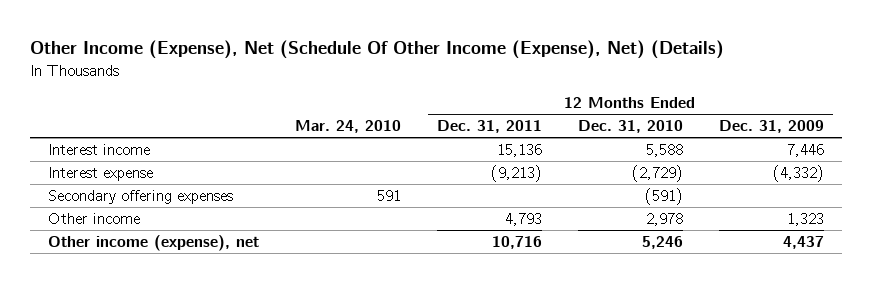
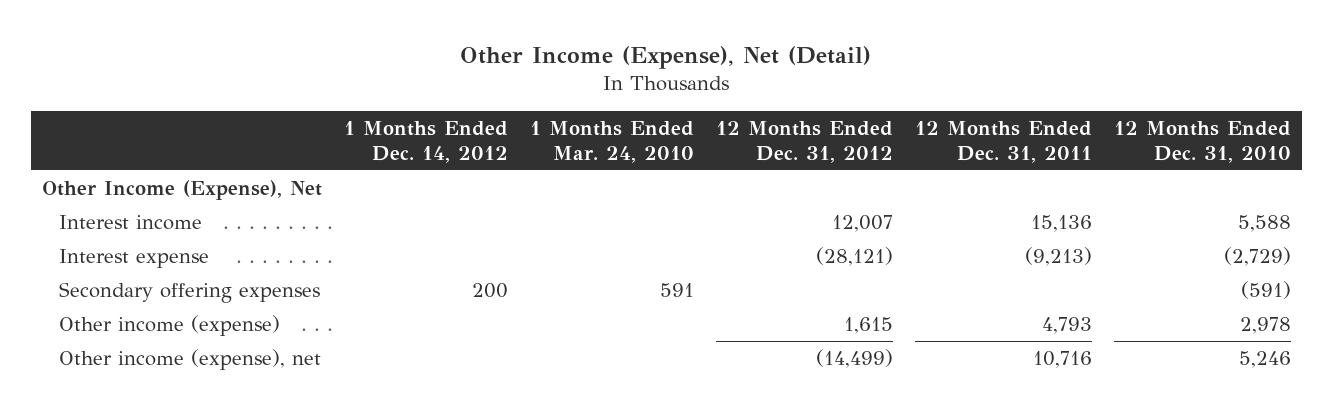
[30,40,725,60] Other Income (Expense), Net (Schedule Of Other Income (Expense), Net) (Details) -> [460,45,872,69] Other Income (Expense), Net (Detail)
[295,119,402,133] Mar. 24, 2010 -> none
[718,119,824,133] Dec. 31, 2009 -> none
none -> [343,121,508,163] 1 Months Ended Dec. 14, 2012
none -> [529,121,694,163] 1 Months Ended Mar. 24, 2010
none -> [715,121,893,163] 12 Months Ended Dec. 31, 2012
none -> [41,180,322,201] Other Income (Expense), Net
[48,212,141,224] Other income -> [59,315,281,337] Other income (expense)

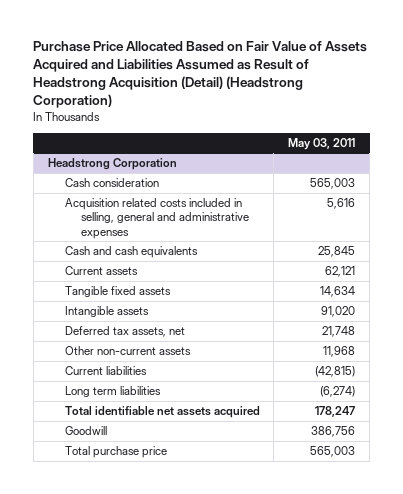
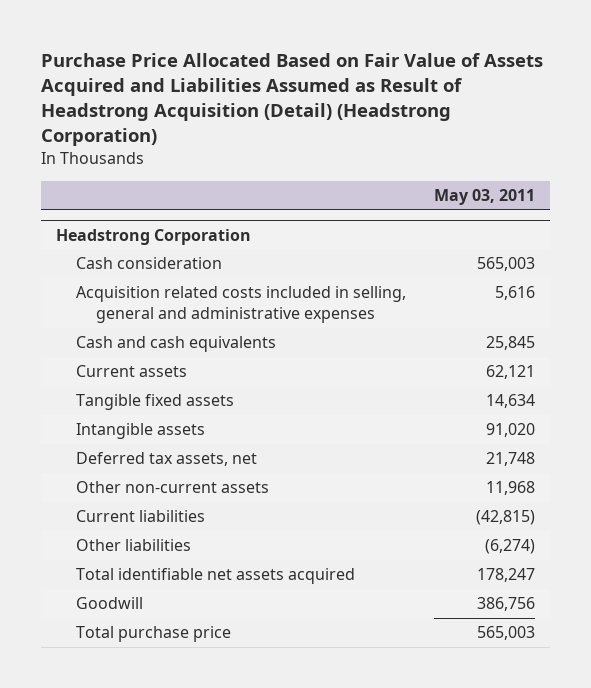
[64,385,161,397] Long term liabilities -> [75,539,191,552] Other liabilities

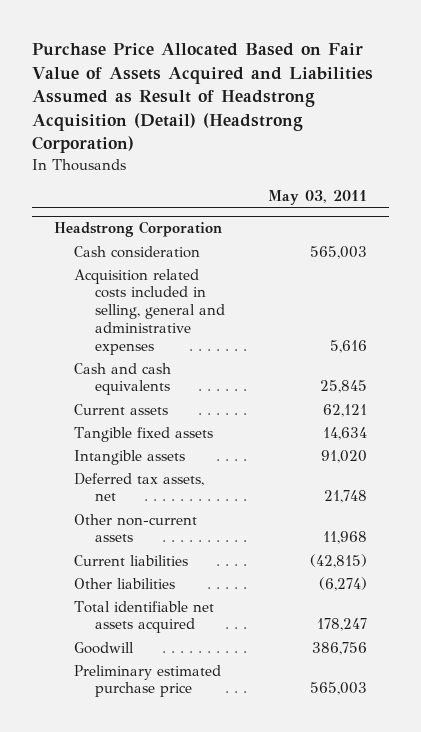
[75,626,231,643] Total purchase price -> [74,664,222,698] Preliminary estimated purchase price

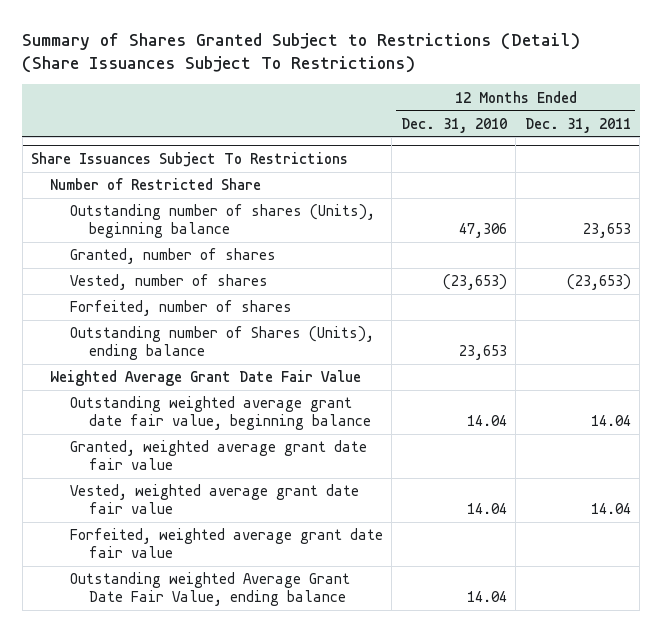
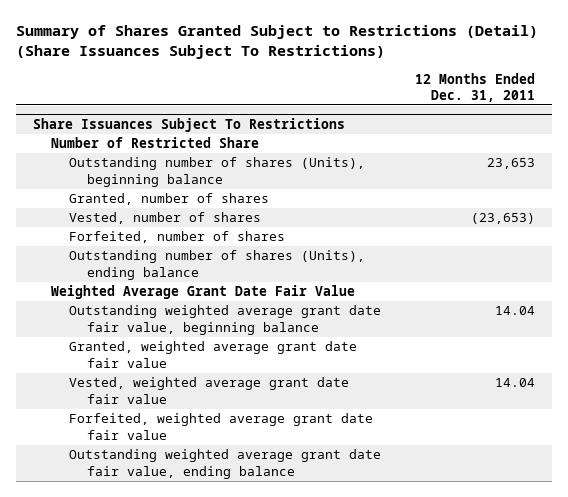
[400,117,507,133] Dec. 31, 2010 -> none
[69,326,374,361] Outstanding number of Shares (Units), ending balance -> [68,250,365,280] Outstanding number of shares (Units), ending balance
[69,572,350,607] Outstanding weighted Average Grant Date Fair Value, ending balance -> [68,449,381,479] Outstanding weighted average grant date fair value, ending balance

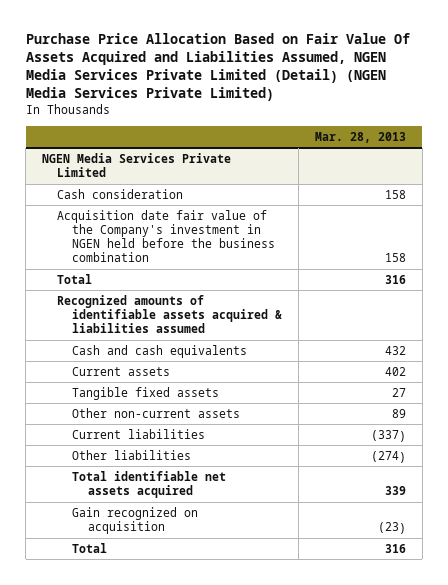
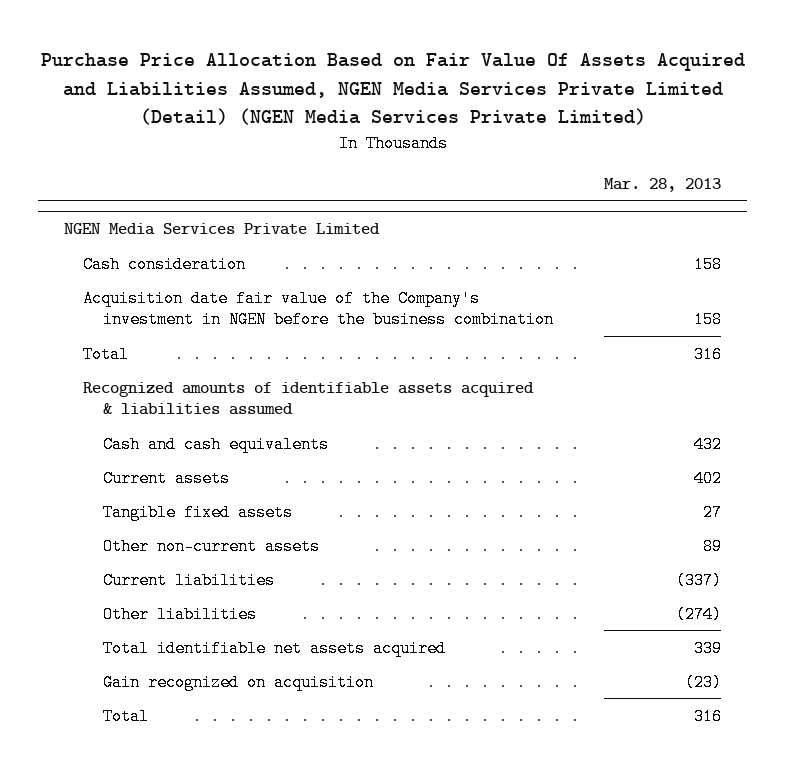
[57,209,276,263] Acquisition date fair value of the Company's investment in NGEN held before the business combination -> [83,289,555,329] Acquisition date fair value of the Company's investment in NGEN before the business combination

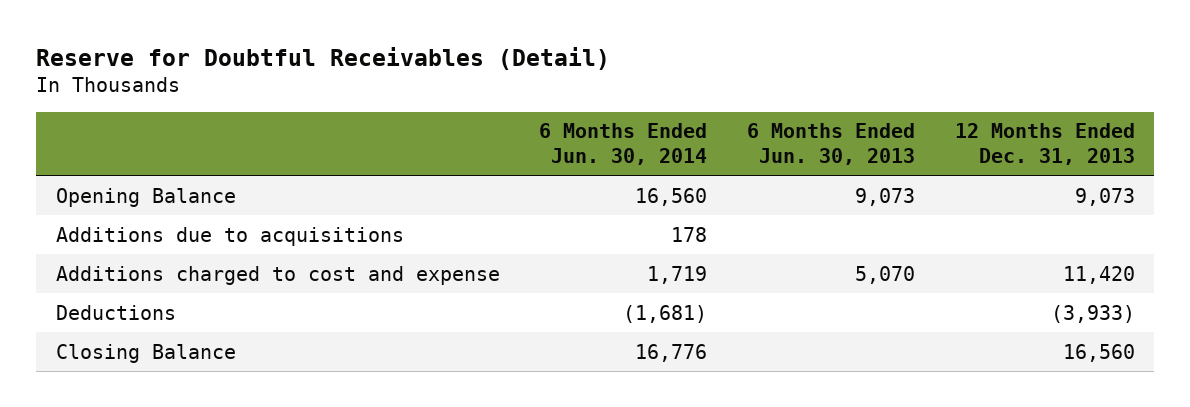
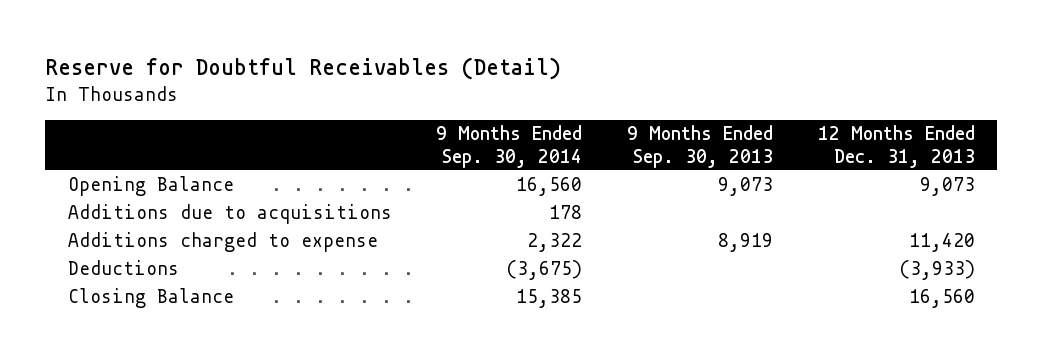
[539,123,708,165] 6 Months Ended Jun. 30, 2014 -> none
[746,123,915,165] 6 Months Ended Jun. 30, 2013 -> none
none -> [436,125,583,168] 9 Months Ended Sep. 30, 2014
none -> [626,125,773,168] 9 Months Ended Sep. 30, 2013
[55,265,500,285] Additions charged to cost and expense -> [67,232,378,253] Additions charged to expense

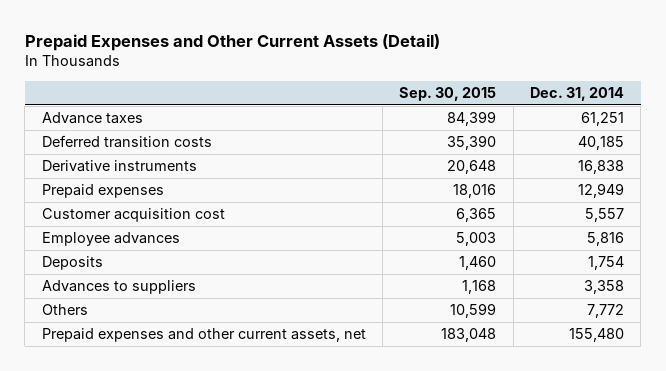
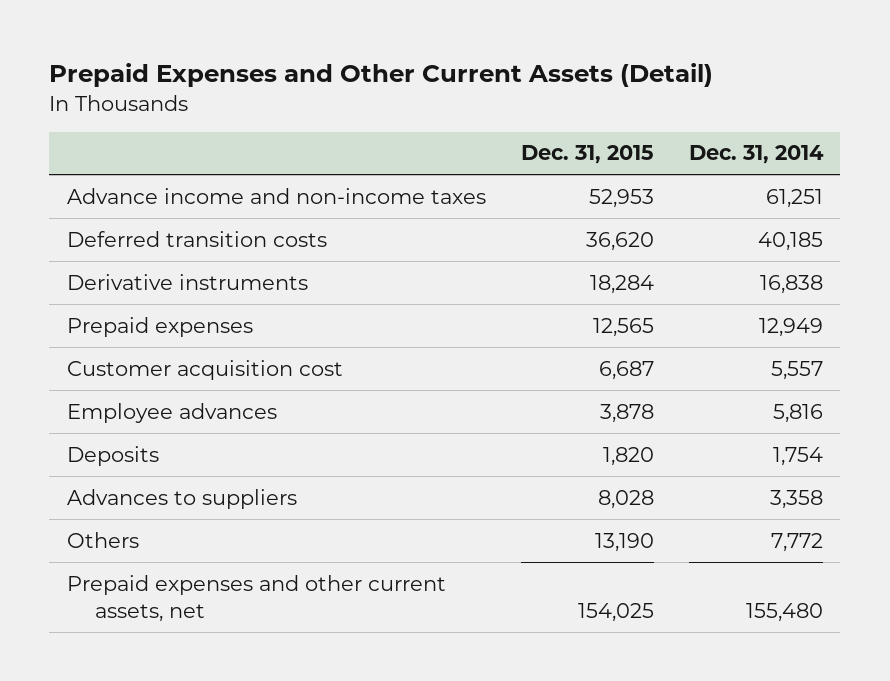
[399,86,497,101] Sep. 30, 2015 -> none
none -> [520,145,654,165] Dec. 31, 2015
[41,112,143,125] Advance taxes -> [66,187,486,204] Advance income and non-income taxes

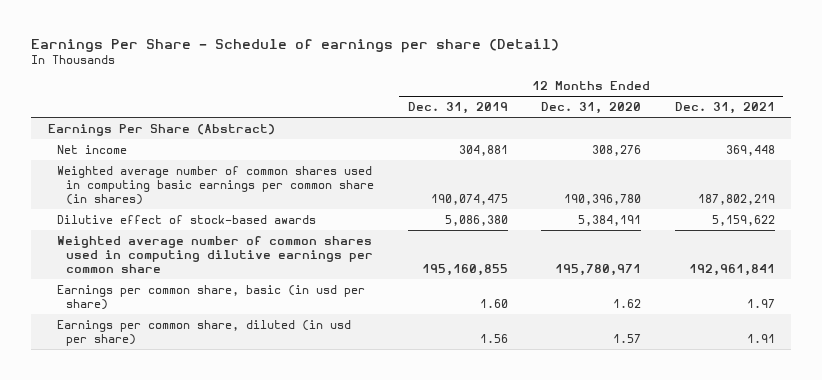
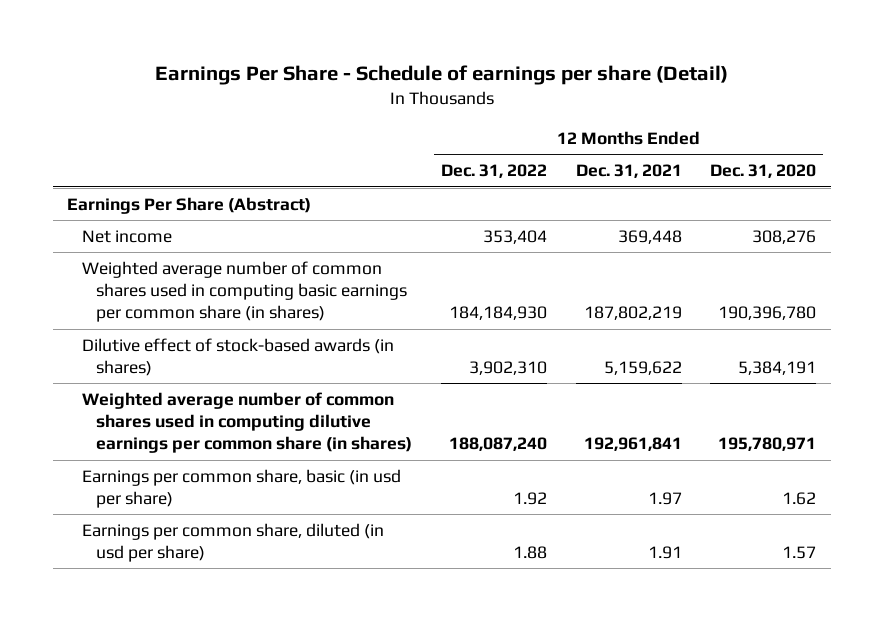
[407,102,508,115] Dec. 31, 2019 -> none
none -> [440,164,547,179] Dec. 31, 2022
[57,214,317,224] Dilutive effect of stock-based awards -> [81,337,394,377] Dilutive effect of stock-based awards (in shares)
[57,235,374,274] Weighted average number of common shares used in computing dilutive earnings per common share -> [81,391,413,454] Weighted average number of common shares used in computing dilutive earnings per common share (in shares)

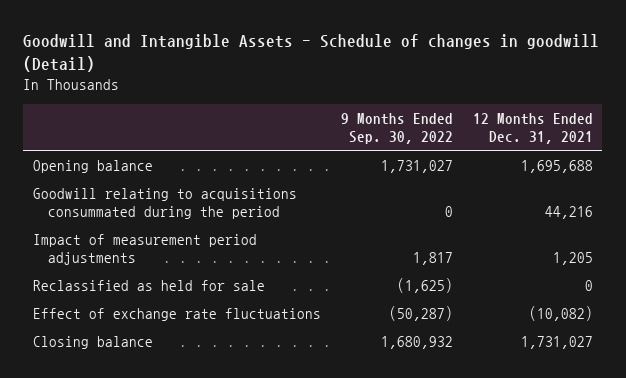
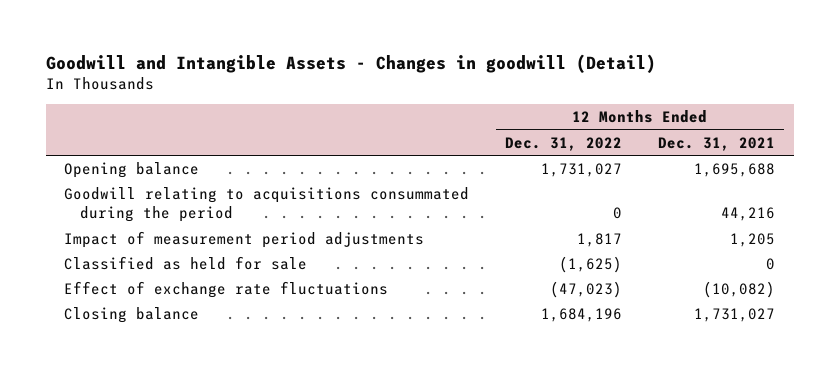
[23,34,600,73] Goodwill and Intangible Assets - Schedule of changes in goodwill (Detail) -> [45,53,656,73] Goodwill and Intangible Assets - Changes in goodwill (Detail)
[340,112,453,145] 9 Months Ended Sep. 30, 2022 -> none
none -> [505,136,623,151] Dec. 31, 2022
[33,279,266,291] Reclassified as held for sale -> [63,255,307,270] Classified as held for sale

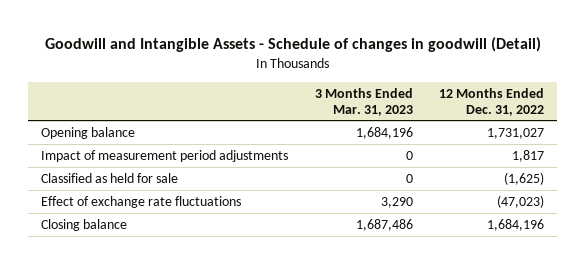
[45,53,656,73] Goodwill and Intangible Assets - Changes in goodwill (Detail) -> [44,37,541,53] Goodwill and Intangible Assets - Schedule of changes in goodwill (Detail)
[658,136,776,151] Dec. 31, 2021 -> none
none -> [314,87,413,116] 3 Months Ended Mar. 31, 2023
[63,186,469,223] Goodwill relating to acquisitions consummated during the period -> none

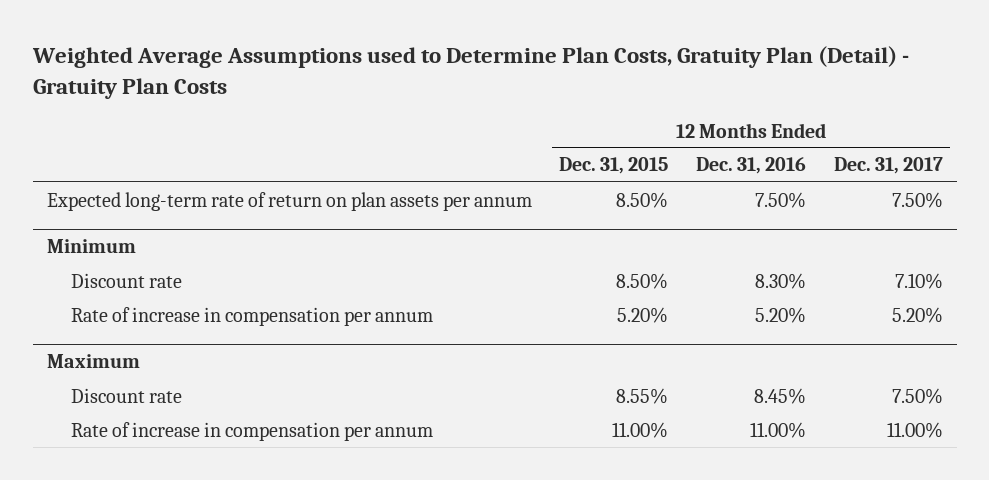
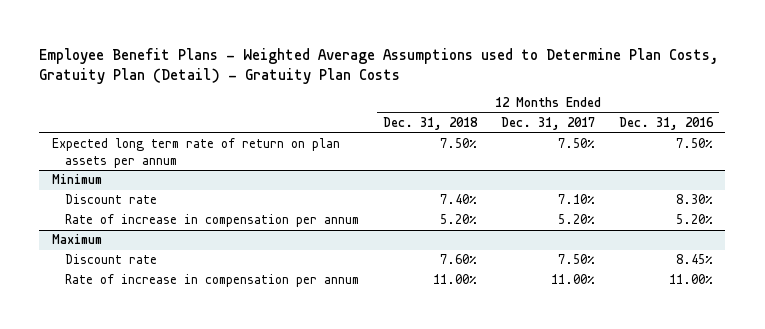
[31,46,909,100] Weighted Average Assumptions used to Determine Plan Costs, Gratuity Plan (Detail) - Gratuity Plan Costs -> [39,47,719,84] Employee Benefit Plans - Weighted Average Assumptions used to Determine Plan Costs, Gratuity Plan (Detail) - Gratuity Plan Costs
[559,157,669,175] Dec. 31, 2015 -> none
none -> [382,117,478,131] Dec. 31, 2018
[46,191,532,211] Expected long-term rate of return on plan assets per annum -> [51,138,340,168] Expected long term rate of return on plan assets per annum

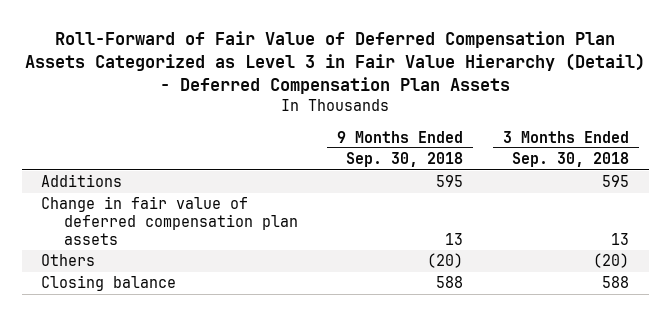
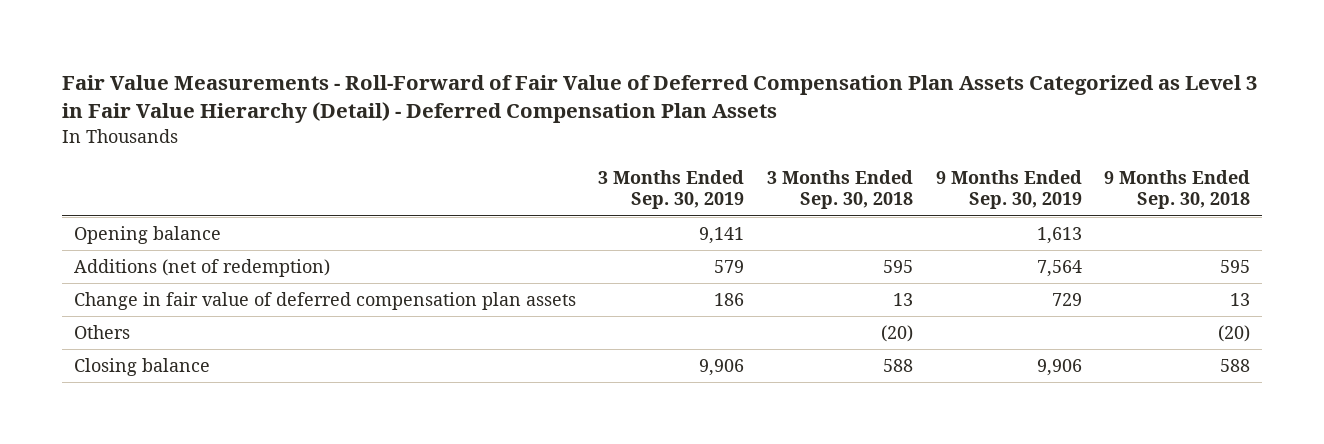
[25,30,646,95] Roll-Forward of Fair Value of Deferred Compensation Plan Assets Categorized as Level 3 in Fair Value Hierarchy (Detail) - Deferred Compensation Plan Assets -> [62,75,1258,124] Fair Value Measurements - Roll-Forward of Fair Value of Deferred Compensation Plan Assets Categorized as Level 3 in Fair Value Hierarchy (Detail) - Deferred Compensation Plan Assets
none -> [598,169,745,210] 3 Months Ended Sep. 30, 2019
none -> [935,169,1082,210] 9 Months Ended Sep. 30, 2019
none -> [73,226,221,245] Opening balance
[41,174,123,188] Additions -> [73,259,330,278] Additions (net of redemption)

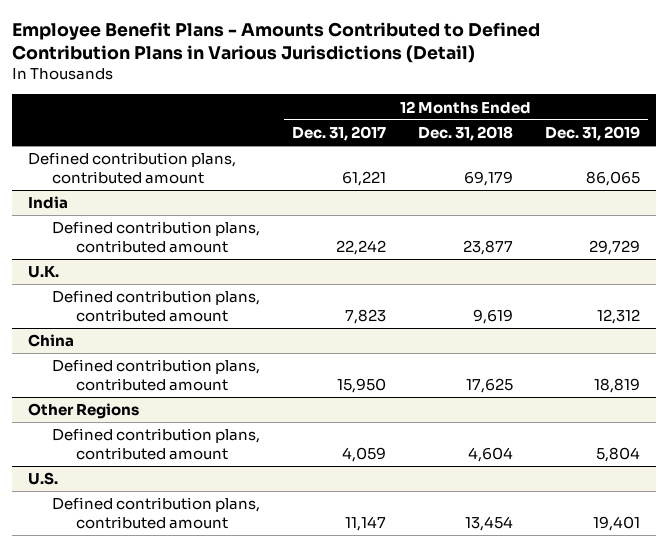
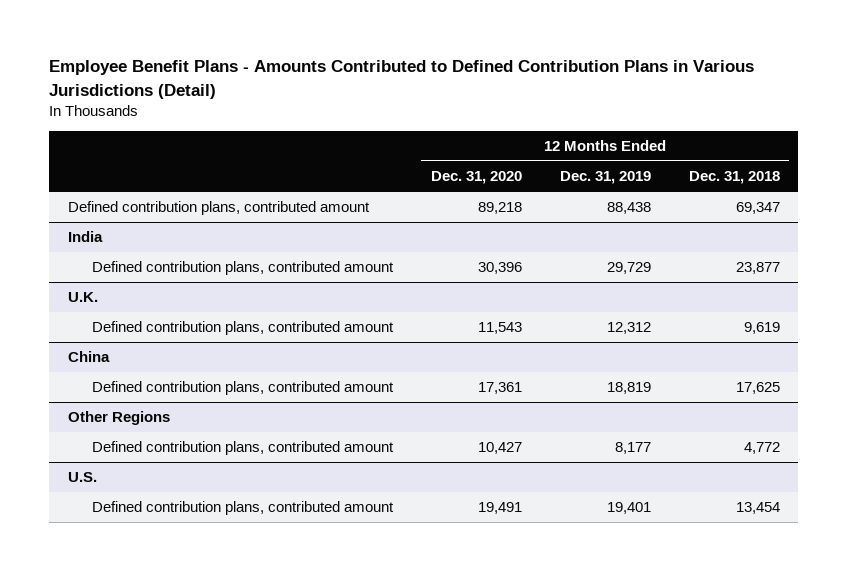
[291,125,386,141] Dec. 31, 2017 -> none
none -> [430,171,522,185] Dec. 31, 2020
[463,171,513,187] 69,179 -> [735,202,780,215] 69,347
[585,171,640,187] 86,065 -> [606,202,651,215] 88,438
[467,447,513,463] 4,604 -> [743,442,780,455] 4,772
[595,447,640,463] 5,804 -> [614,442,651,455] 8,177

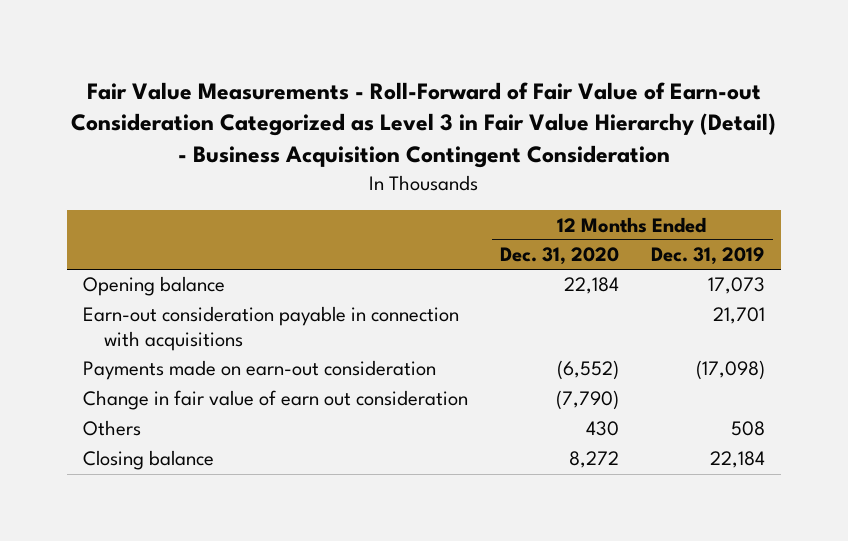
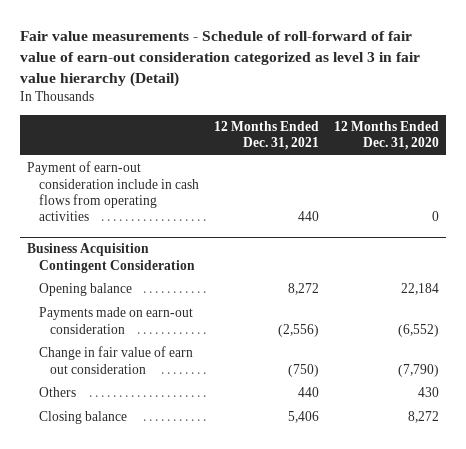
[70,81,776,169] Fair Value Measurements - Roll-Forward of Fair Value of Earn-out Consideration Categorized as Level 3 in Fair Value Hierarchy (Detail) - Business Acquisition Contingent Consideration -> [19,30,420,87] Fair value measurements - Schedule of roll-forward of fair value of earn-out consideration categorized as level 3 in fair value hierarchy (Detail)
[651,247,766,266] Dec. 31, 2019 -> none
none -> [213,121,319,151] 12 Months Ended Dec. 31, 2021
none -> [27,161,199,222] Payment of earn-out consideration include in cash flows from operating activities
none -> [27,243,195,273] Business Acquisition Contingent Consideration
[82,306,459,351] Earn-out consideration payable in connection with acquisitions -> none

